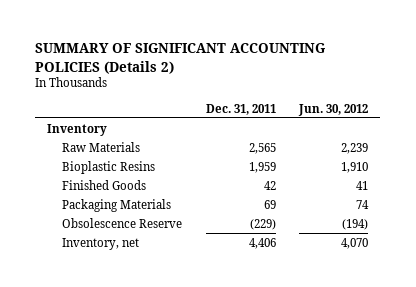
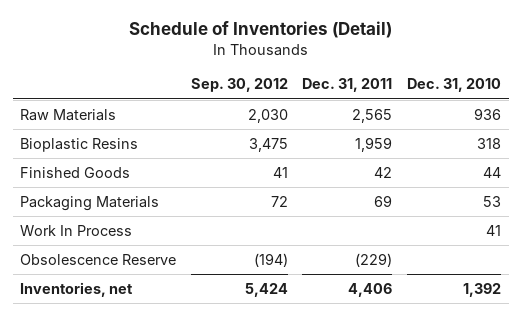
[35,43,326,74] SUMMARY OF SIGNIFICANT ACCOUNTING POLICIES (Details 2) -> [128,21,392,39] Schedule of Inventories (Detail)
[298,103,369,116] Jun. 30, 2012 -> none
none -> [190,78,288,93] Sep. 30, 2012
none -> [407,78,502,93] Dec. 31, 2010
[47,123,108,136] Inventory -> none
none -> [20,224,133,236] Work In Process
[62,237,140,250] Inventory, net -> [20,281,134,297] Inventories, net

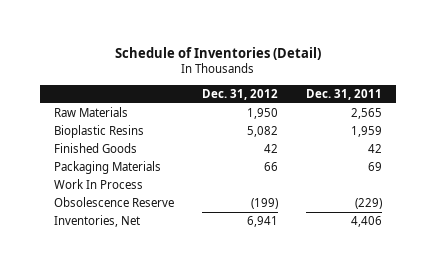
[190,78,288,93] Sep. 30, 2012 -> none
[407,78,502,93] Dec. 31, 2010 -> none
none -> [202,88,279,100] Dec. 31, 2012
[20,281,134,297] Inventories, net -> [54,215,141,228] Inventories, Net

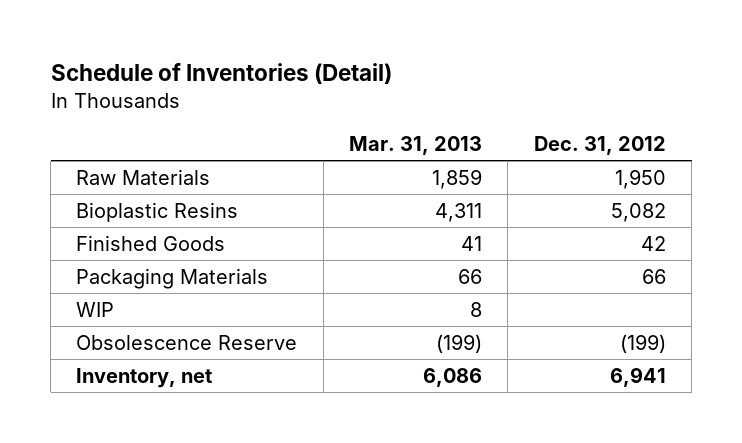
[306,88,383,100] Dec. 31, 2011 -> none
none -> [349,136,483,156] Mar. 31, 2013
[54,179,144,190] Work In Process -> [76,301,115,317] WIP
[54,215,141,228] Inventories, Net -> [76,367,213,388] Inventory, net

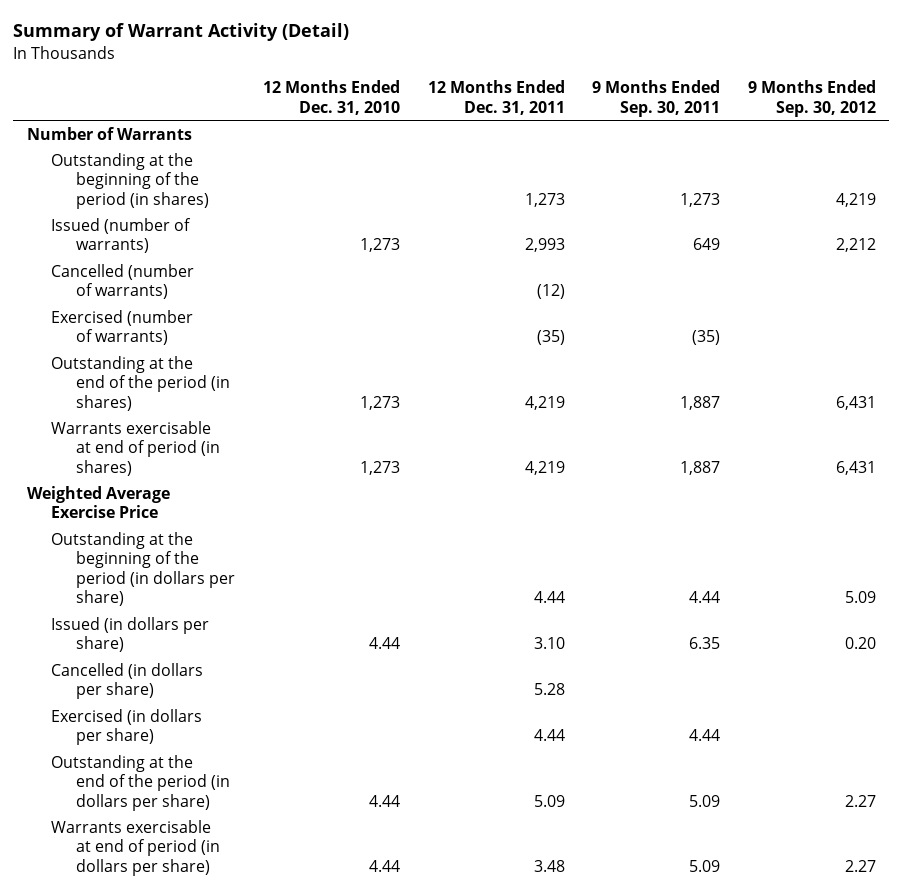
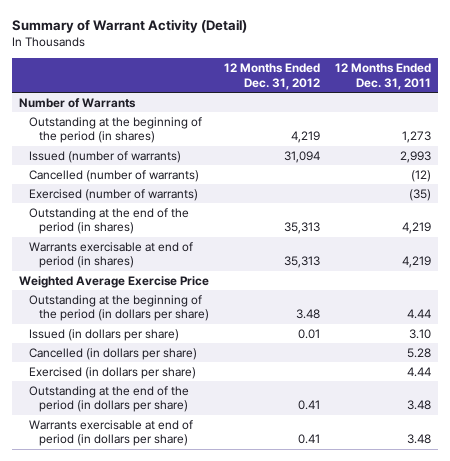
[262,80,400,115] 12 Months Ended Dec. 31, 2010 -> none
[592,80,721,117] 9 Months Ended Sep. 30, 2011 -> none
[747,80,876,117] 9 Months Ended Sep. 30, 2012 -> none
none -> [223,63,320,90] 12 Months Ended Dec. 31, 2012
[533,794,565,807] 5.09 -> [406,400,431,411] 3.48

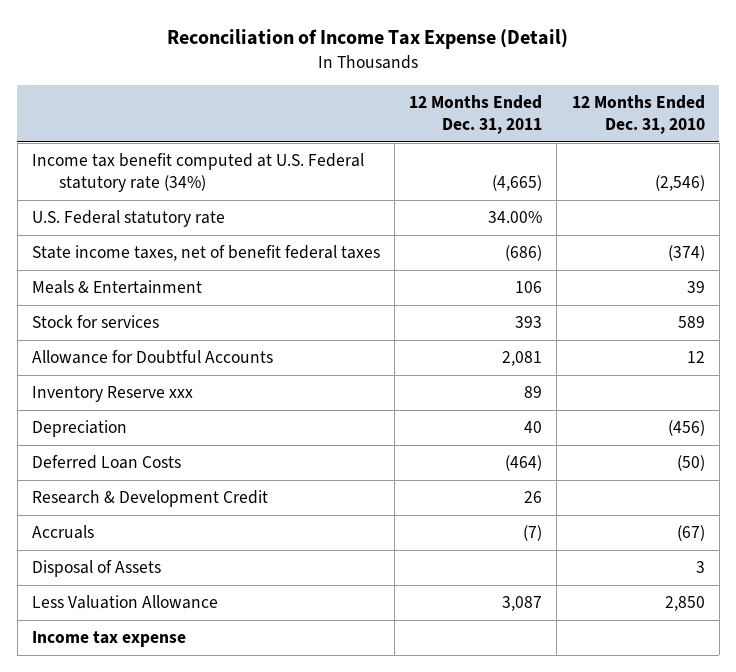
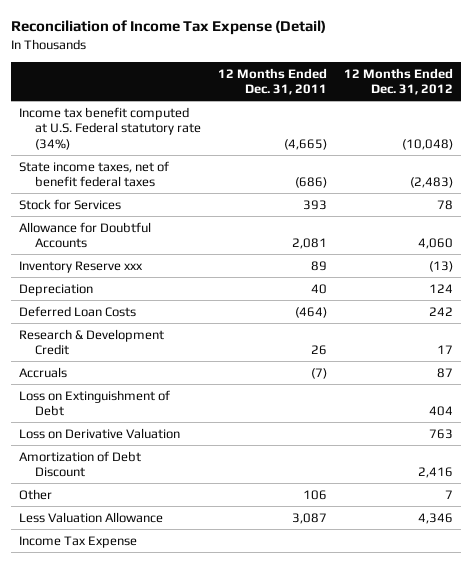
[571,95,705,135] 12 Months Ended Dec. 31, 2010 -> none
none -> [343,67,453,96] 12 Months Ended Dec. 31, 2012
[31,210,225,228] U.S. Federal statutory rate -> none
[31,280,202,295] Meals & Entertainment -> none
[31,315,159,329] Stock for services -> [19,198,122,210] Stock for Services
[31,560,161,578] Disposal of Assets -> none
none -> [19,389,171,417] Loss on Extinguishment of Debt
none -> [19,427,181,439] Loss on Derivative Valuation
none -> [19,450,142,478] Amortization of Debt Discount
none -> [19,488,53,500] Other
[31,631,186,648] Income tax expense -> [19,535,138,548] Income Tax Expense

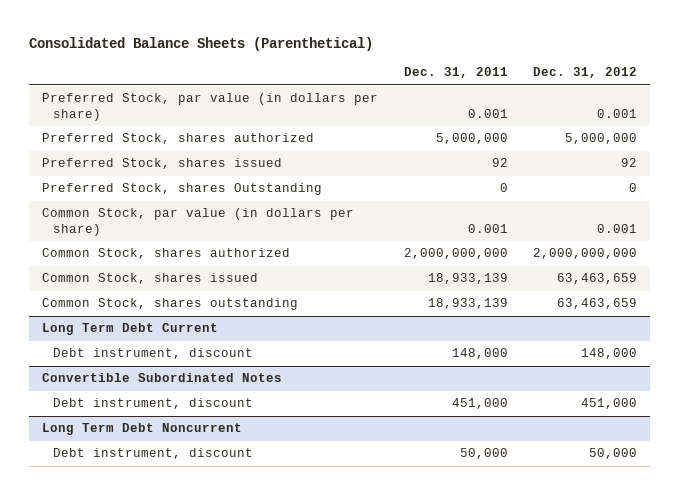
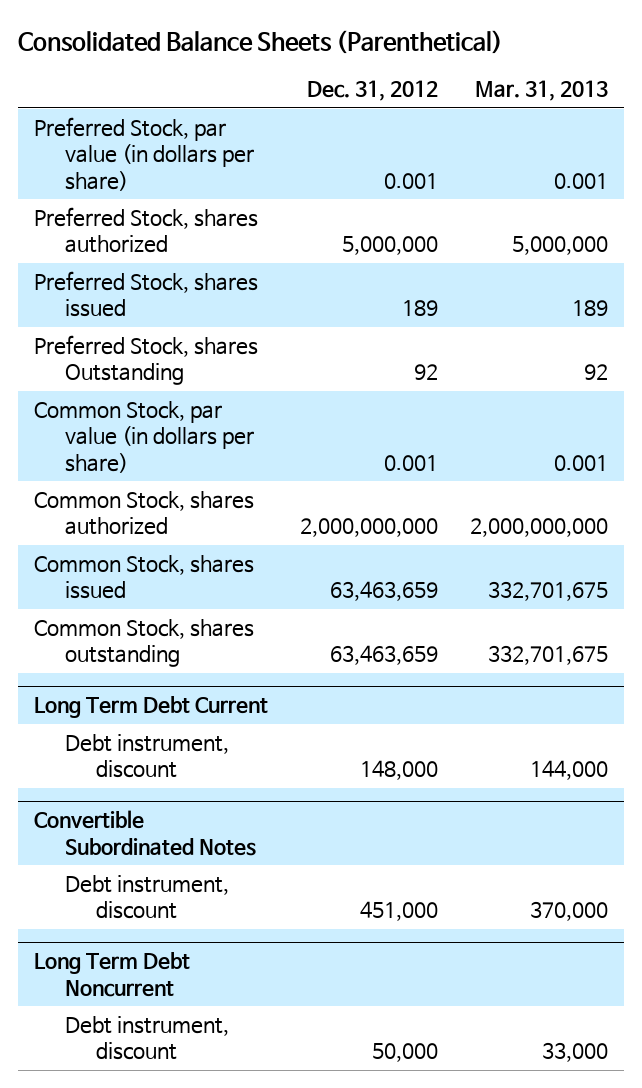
[403,67,508,79] Dec. 31, 2011 -> none
none -> [475,80,609,102] Mar. 31, 2013
[621,158,638,168] 92 -> [401,300,438,317] 189
[629,183,638,193] 0 -> [413,364,438,381] 92

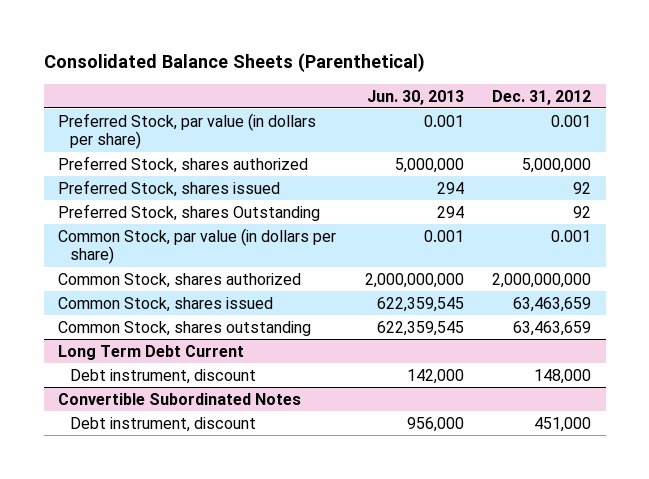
[475,80,609,102] Mar. 31, 2013 -> none
none -> [366,89,464,105] Jun. 30, 2013
[401,300,438,317] 189 -> [573,181,592,194] 92
[33,952,190,997] Long Term Debt Noncurrent -> none
[64,1016,229,1061] Debt instrument, discount -> none

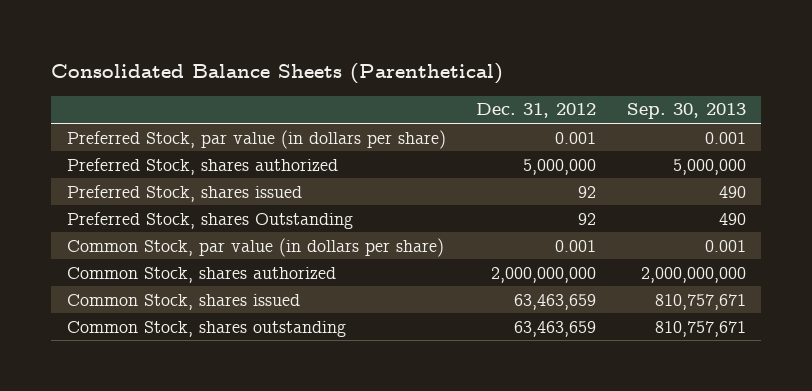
[366,89,464,105] Jun. 30, 2013 -> none
none -> [626,103,746,120] Sep. 30, 2013
[57,344,244,360] Long Term Debt Current -> none
[69,368,256,384] Debt instrument, discount -> none
[57,392,301,405] Convertible Subordinated Notes -> none
[69,416,256,432] Debt instrument, discount -> none

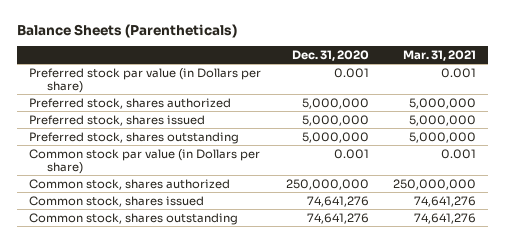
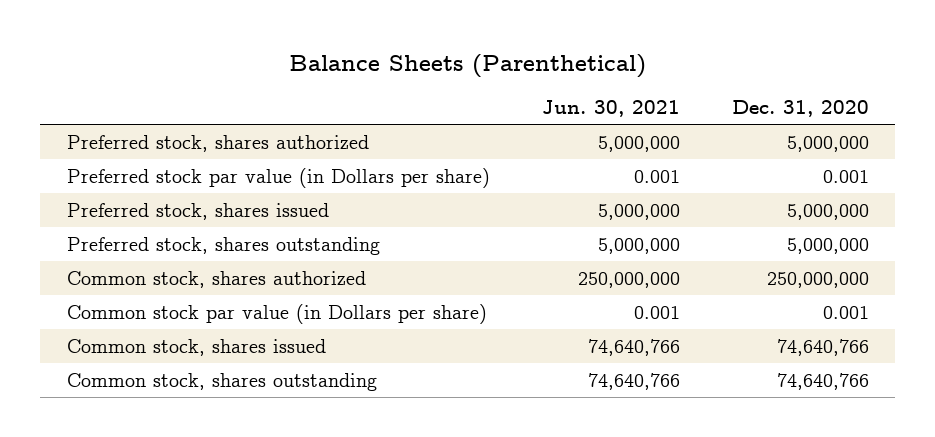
[16,23,237,38] Balance Sheets (Parentheticals) -> [288,53,646,78] Balance Sheets (Parenthetical)
[403,49,477,61] Mar. 31, 2021 -> none
none -> [541,100,680,118] Jun. 30, 2021
[28,67,261,94] Preferred stock par value (in Dollars per share) -> [66,167,490,188] Preferred stock par value (in Dollars per share)
[28,148,260,175] Common stock par value (in Dollars per share) -> [66,303,487,324] Common stock par value (in Dollars per share)
[306,195,369,207] 74,641,276 -> [776,338,869,356] 74,640,766
[306,212,369,224] 74,641,276 -> [776,372,869,390] 74,640,766

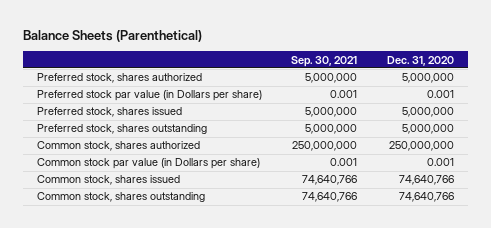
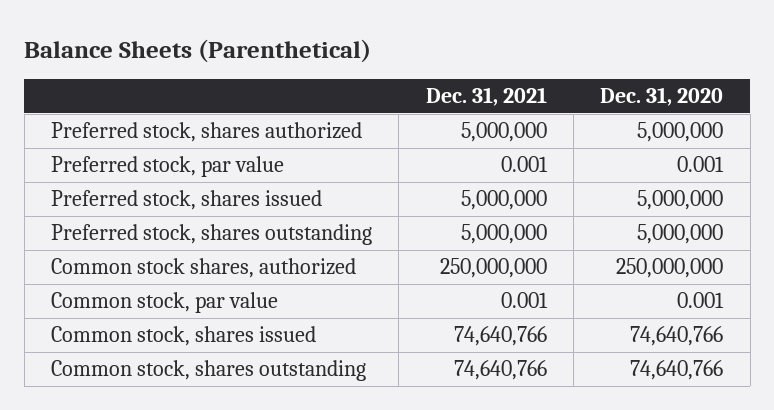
[291,55,358,67] Sep. 30, 2021 -> none
none -> [425,87,547,107] Dec. 31, 2021
[37,90,263,102] Preferred stock par value (in Dollars per share) -> [50,156,284,178] Preferred stock, par value
[37,141,201,152] Common stock, shares authorized -> [50,258,356,279] Common stock shares, authorized
[37,158,261,170] Common stock par value (in Dollars per share) -> [50,292,278,314] Common stock, par value

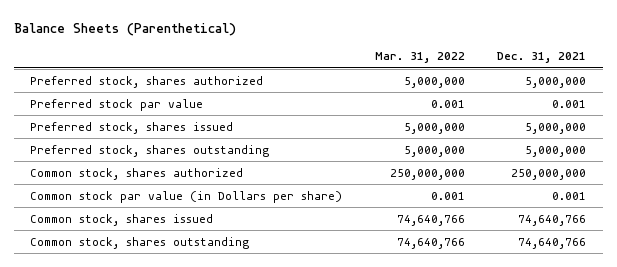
[600,87,724,107] Dec. 31, 2020 -> none
none -> [374,52,465,64] Mar. 31, 2022
[50,156,284,178] Preferred stock, par value -> [30,98,204,111] Preferred stock par value
[50,258,356,279] Common stock shares, authorized -> [30,167,244,180] Common stock, shares authorized
[50,292,278,314] Common stock, par value -> [30,190,343,203] Common stock par value (in Dollars per share)

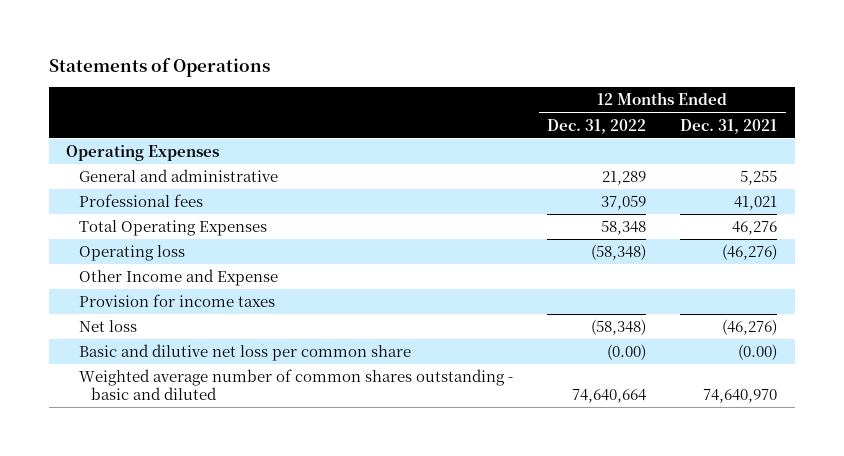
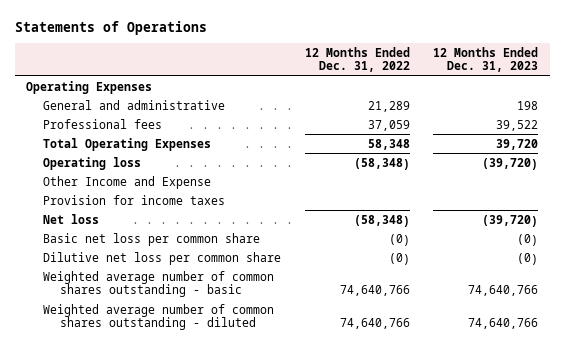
[680,118,778,134] Dec. 31, 2021 -> none
none -> [433,46,539,73] 12 Months Ended Dec. 31, 2023
[78,344,411,362] Basic and dilutive net loss per common share -> [43,232,261,246] Basic net loss per common share
[607,344,647,361] (0.00) -> [388,233,410,246] (0)
none -> [43,251,282,265] Dilutive net loss per common share
[78,369,513,401] Weighted average number of common shares outstanding - basic and diluted -> [43,270,275,298] Weighted average number of common shares outstanding - basic
[572,389,647,404] 74,640,664 -> [339,285,410,297] 74,640,766
none -> [43,303,275,331] Weighted average number of common shares outstanding - diluted

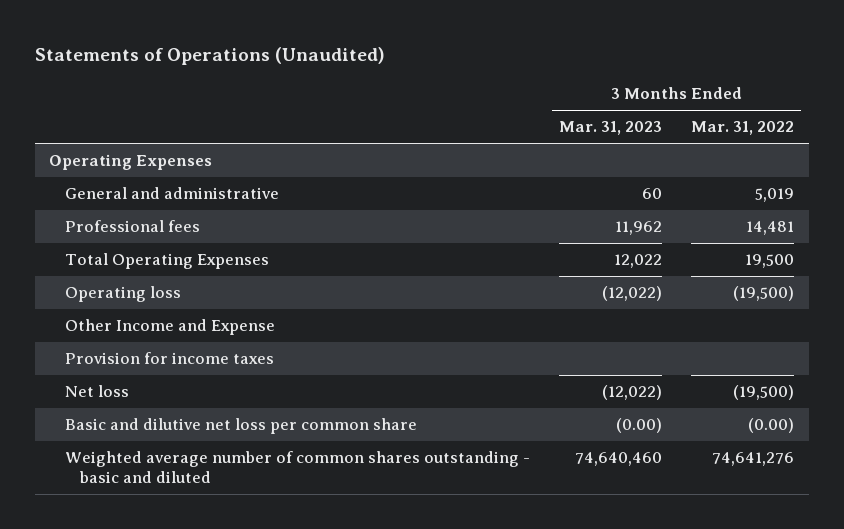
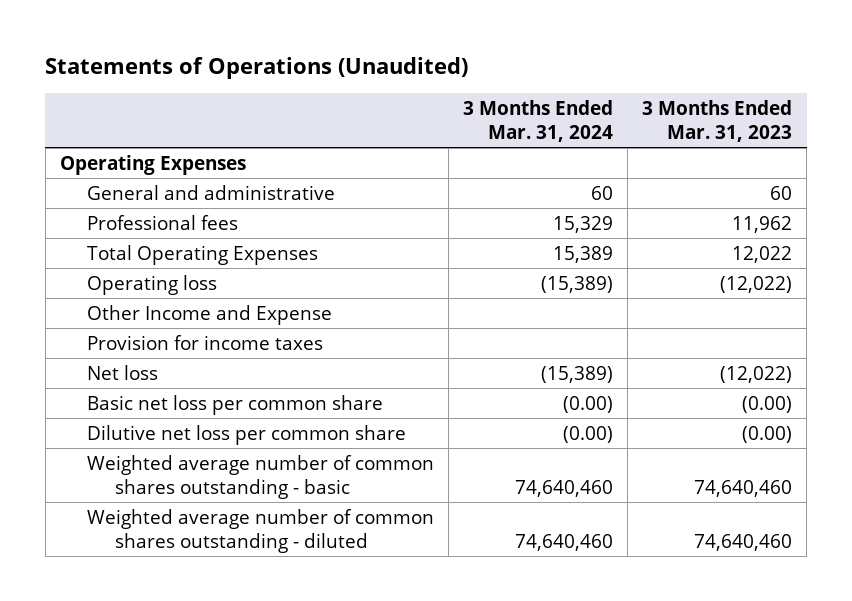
[691,121,795,136] Mar. 31, 2022 -> none
none -> [463,99,614,142] 3 Months Ended Mar. 31, 2024
[64,418,417,435] Basic and dilutive net loss per common share -> [87,394,384,415] Basic net loss per common share
none -> [87,424,407,445] Dilutive net loss per common share
[64,451,530,484] Weighted average number of common shares outstanding - basic and diluted -> [87,454,435,499] Weighted average number of common shares outstanding - basic
none -> [87,508,435,553] Weighted average number of common shares outstanding - diluted

